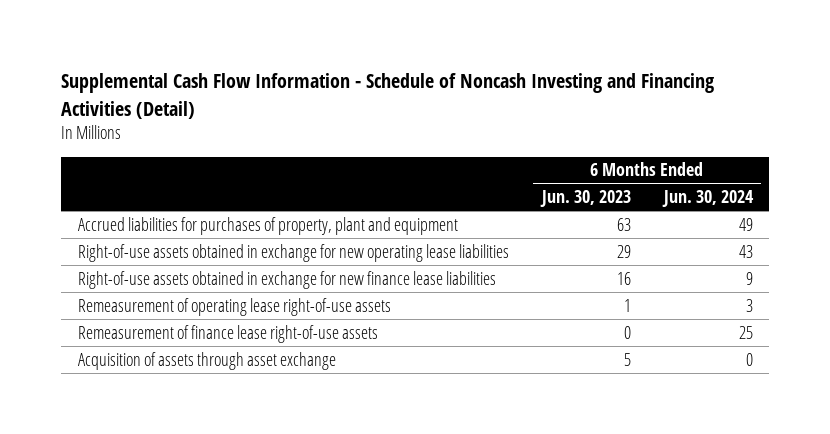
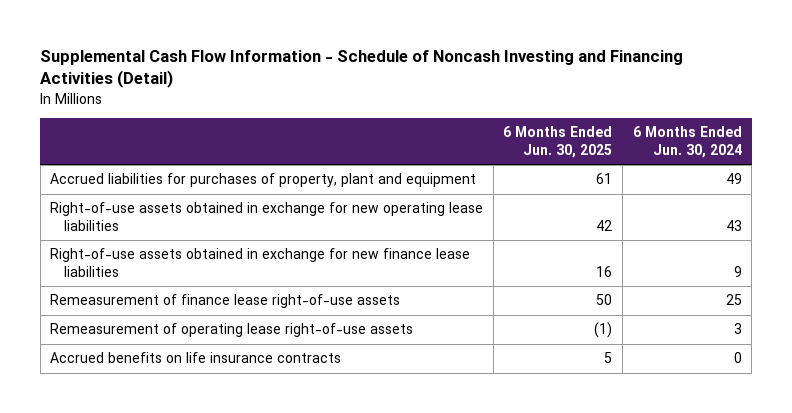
[539,190,631,208] Jun. 30, 2023 -> none
none -> [503,126,613,158] 6 Months Ended Jun. 30, 2025
[77,351,336,370] Acquisition of assets through asset exchange -> none
[77,297,391,316] Remeasurement of operating lease right-of-use assets -> [50,323,414,338] Remeasurement of operating lease right-of-use assets
none -> [50,352,342,364] Accrued benefits on life insurance contracts

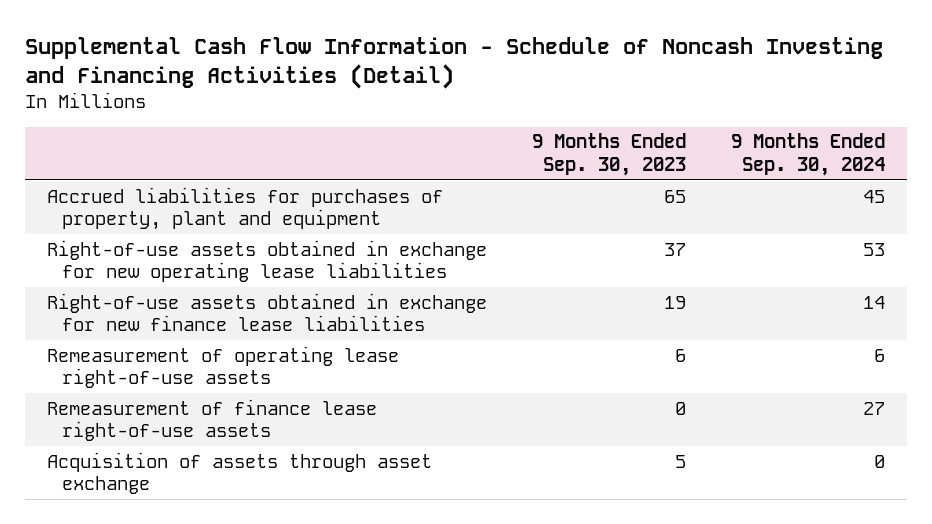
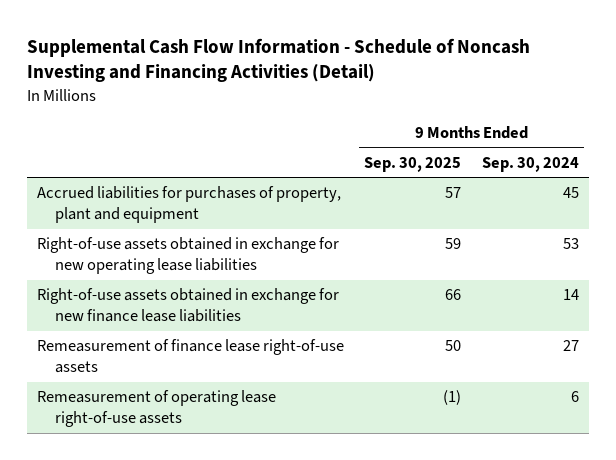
[531,133,686,177] 9 Months Ended Sep. 30, 2023 -> none
none -> [364,156,462,172] Sep. 30, 2025
[47,451,433,495] Acquisition of assets through asset exchange -> none
[47,345,400,389] Remeasurement of operating lease right-of-use assets -> [36,390,276,428] Remeasurement of operating lease right-of-use assets

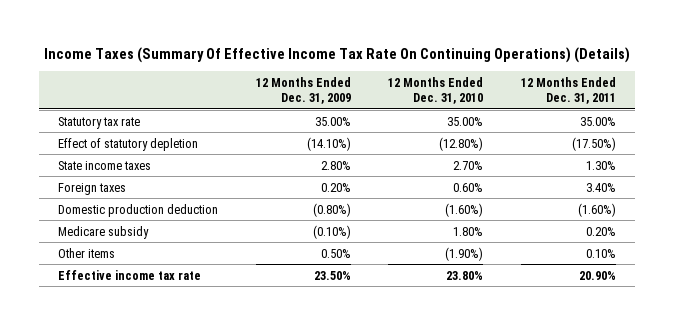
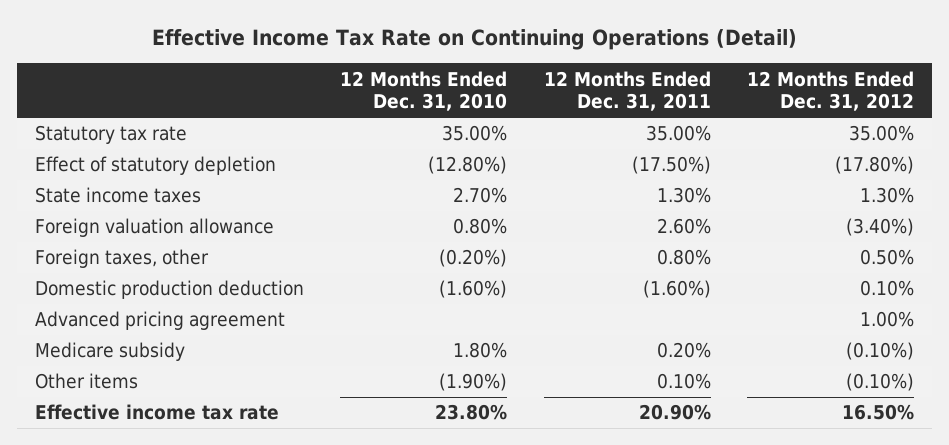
[43,46,630,63] Income Taxes (Summary Of Effective Income Tax Rate On Continuing Operations) (Details) -> [152,29,798,51] Effective Income Tax Rate on Continuing Operations (Detail)
[255,76,351,105] 12 Months Ended Dec. 31, 2009 -> none
none -> [746,70,914,112] 12 Months Ended Dec. 31, 2012
none -> [34,218,274,238] Foreign valuation allowance
[58,182,127,195] Foreign taxes -> [34,249,209,269] Foreign taxes, other
[453,182,484,192] 0.60% -> [439,249,508,268] (0.20%)
[585,182,616,192] 3.40% -> [656,249,711,266] 0.80%
none -> [34,311,285,331] Advanced pricing agreement

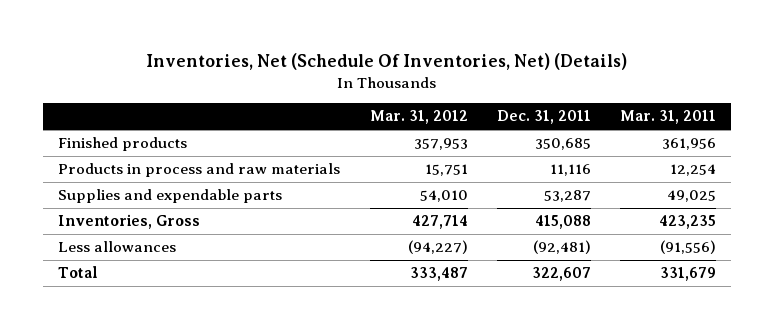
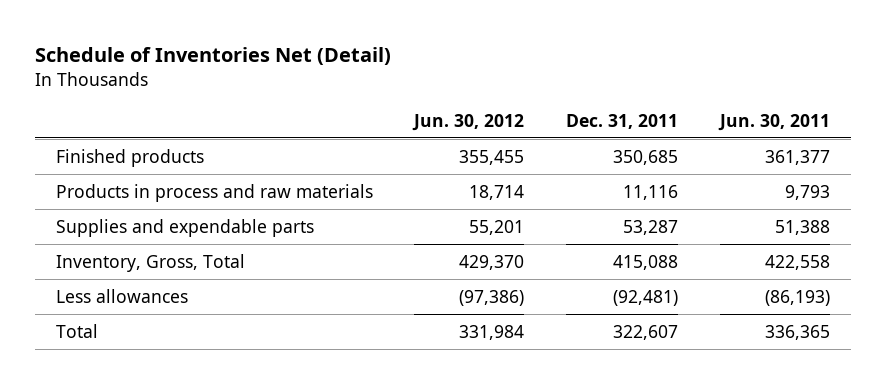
[146,53,628,71] Inventories, Net (Schedule Of Inventories, Net) (Details) -> [34,46,391,65] Schedule of Inventories Net (Detail)
[369,110,468,125] Mar. 31, 2012 -> none
[620,110,717,125] Mar. 31, 2011 -> none
none -> [412,113,525,131] Jun. 30, 2012
none -> [717,113,830,131] Jun. 30, 2011
[58,214,201,230] Inventories, Gross -> [55,253,245,272] Inventory, Gross, Total

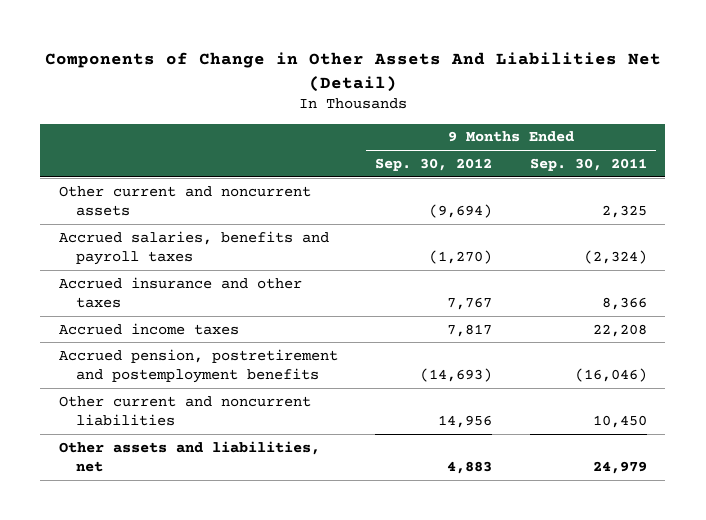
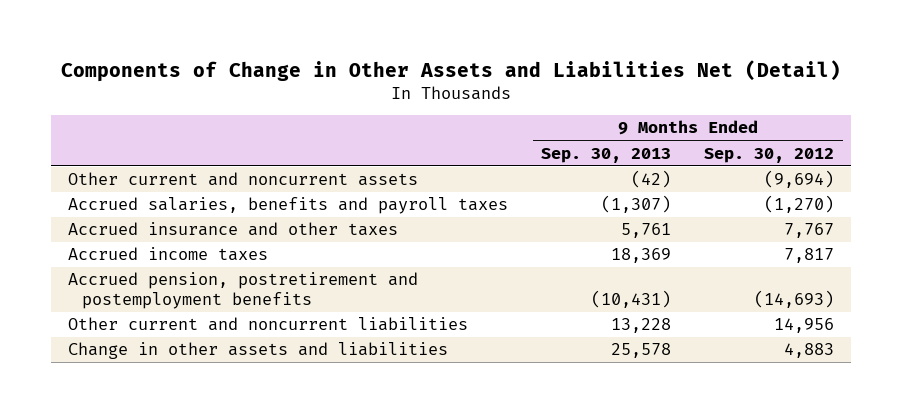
[44,52,661,92] Components of Change in Other Assets And Liabilities Net (Detail) -> [61,59,842,82] Components of Change in Other Assets and Liabilities Net (Detail)
[529,157,647,171] Sep. 30, 2011 -> none
none -> [541,147,672,163] Sep. 30, 2013
[59,440,321,472] Other assets and liabilities, net -> [67,342,448,360] Change in other assets and liabilities

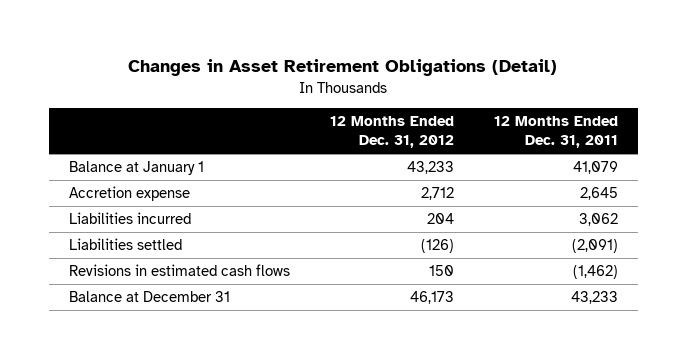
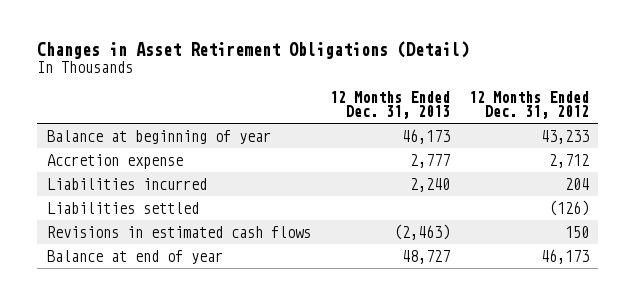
[493,116,618,149] 12 Months Ended Dec. 31, 2011 -> none
none -> [329,90,450,120] 12 Months Ended Dec. 31, 2013
[68,161,204,176] Balance at January 1 -> [46,129,271,144] Balance at beginning of year
[68,291,230,303] Balance at December 31 -> [46,249,223,264] Balance at end of year

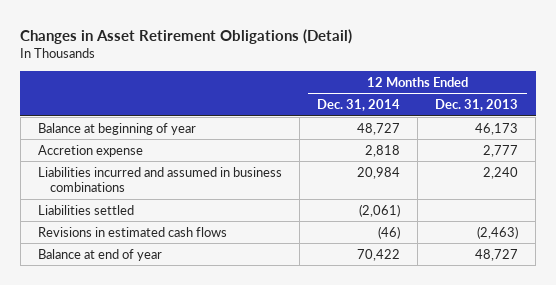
[468,90,589,120] 12 Months Ended Dec. 31, 2012 -> none
none -> [317,99,401,112] Dec. 31, 2014
[46,177,207,190] Liabilities incurred -> [37,166,282,193] Liabilities incurred and assumed in business combinations

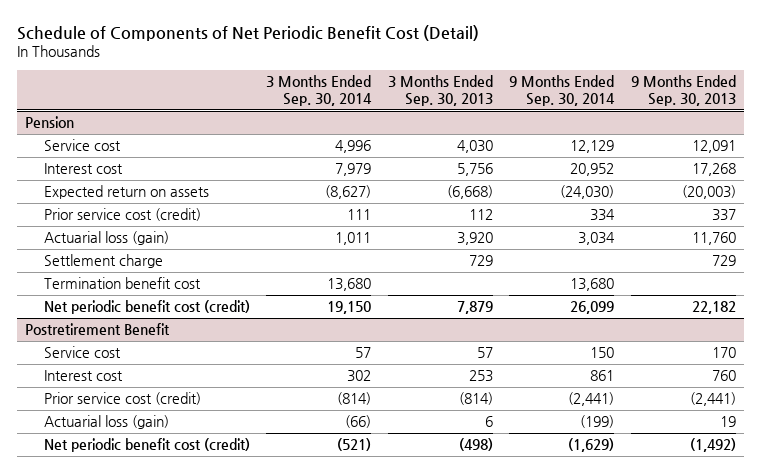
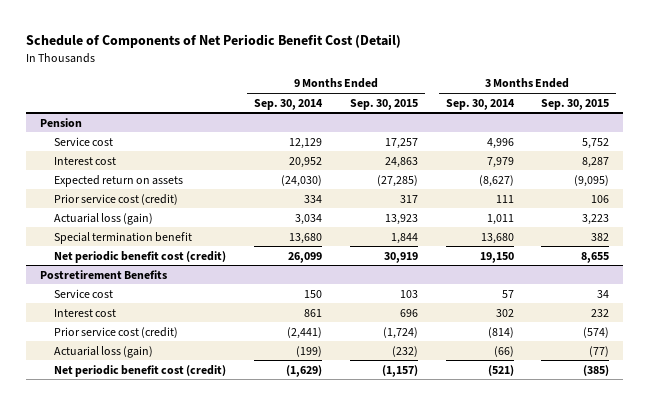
[387,74,493,106] 3 Months Ended Sep. 30, 2013 -> none
[630,74,736,106] 9 Months Ended Sep. 30, 2013 -> none
none -> [349,98,418,110] Sep. 30, 2015
none -> [541,98,610,110] Sep. 30, 2015
[43,254,163,269] Settlement charge -> none
[43,277,201,290] Termination benefit cost -> [54,231,193,244] Special termination benefit
[25,323,171,336] Postretirement Benefit -> [40,269,168,279] Postretirement Benefits

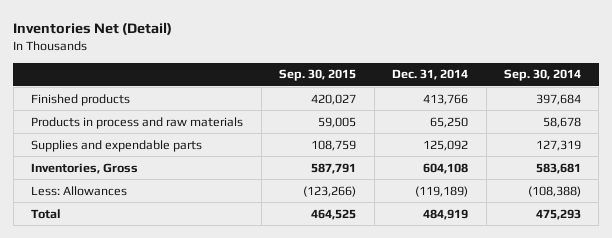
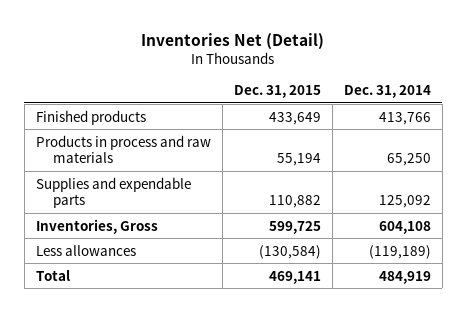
[279,69,357,82] Sep. 30, 2015 -> none
[504,69,582,82] Sep. 30, 2014 -> none
none -> [233,85,321,99] Dec. 31, 2015
[31,185,128,196] Less: Allowances -> [35,244,136,256] Less allowances

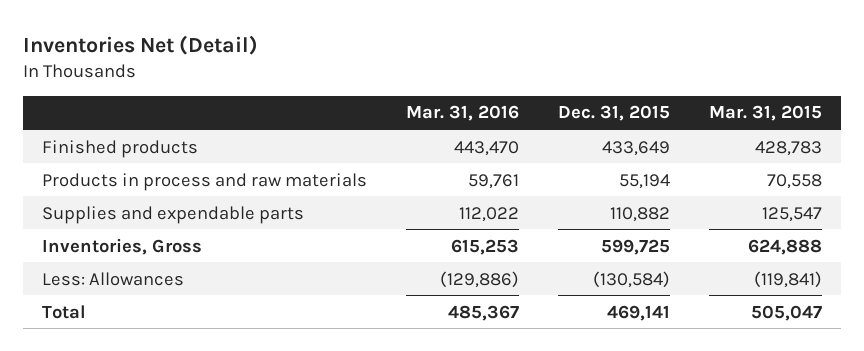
[343,85,431,99] Dec. 31, 2014 -> none
none -> [406,105,520,122] Mar. 31, 2016
none -> [708,105,822,122] Mar. 31, 2015
[35,244,136,256] Less allowances -> [42,271,185,286] Less: Allowances

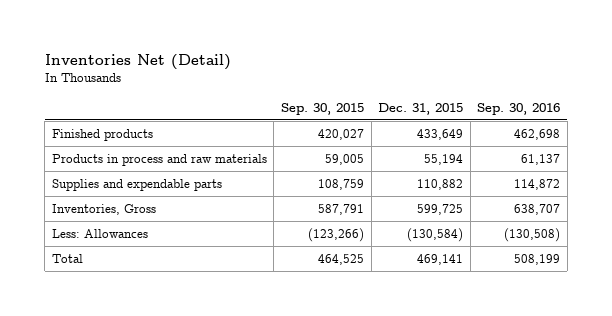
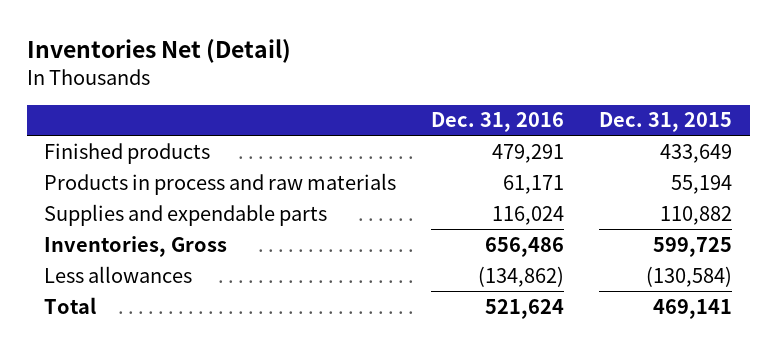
[280,102,364,115] Sep. 30, 2015 -> none
[477,102,561,115] Sep. 30, 2016 -> none
none -> [431,112,565,133] Dec. 31, 2016
[51,228,148,238] Less: Allowances -> [44,265,193,283] Less allowances

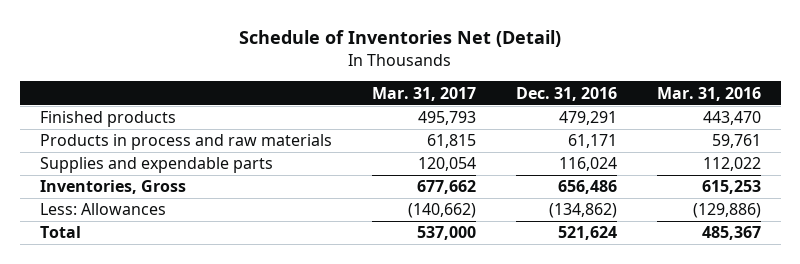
[26,38,291,63] Inventories Net (Detail) -> [239,30,562,48] Schedule of Inventories Net (Detail)
[599,112,733,133] Dec. 31, 2015 -> none
none -> [371,86,476,101] Mar. 31, 2017
none -> [656,86,761,101] Mar. 31, 2016
[44,265,193,283] Less allowances -> [39,203,166,216] Less: Allowances

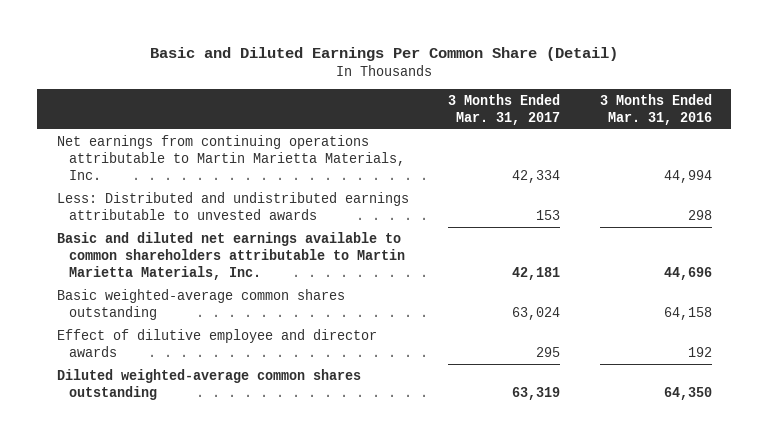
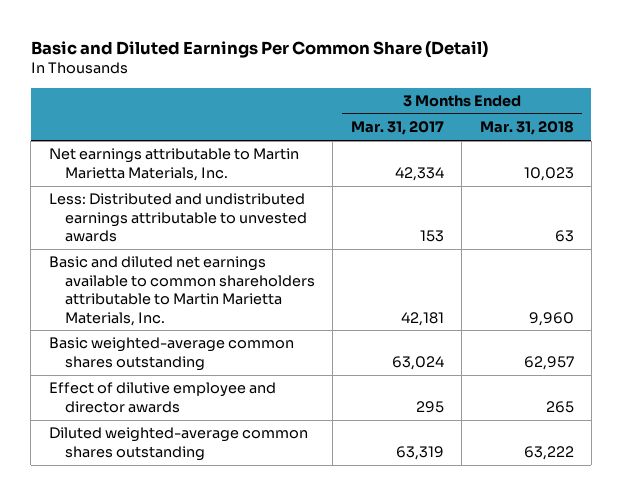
[599,93,712,125] 3 Months Ended Mar. 31, 2016 -> none
none -> [479,121,574,136] Mar. 31, 2018
[56,134,405,181] Net earnings from continuing operations attributable to Martin Marietta Materials, Inc. -> [48,148,299,181] Net earnings attributable to Martin Marietta Materials, Inc.

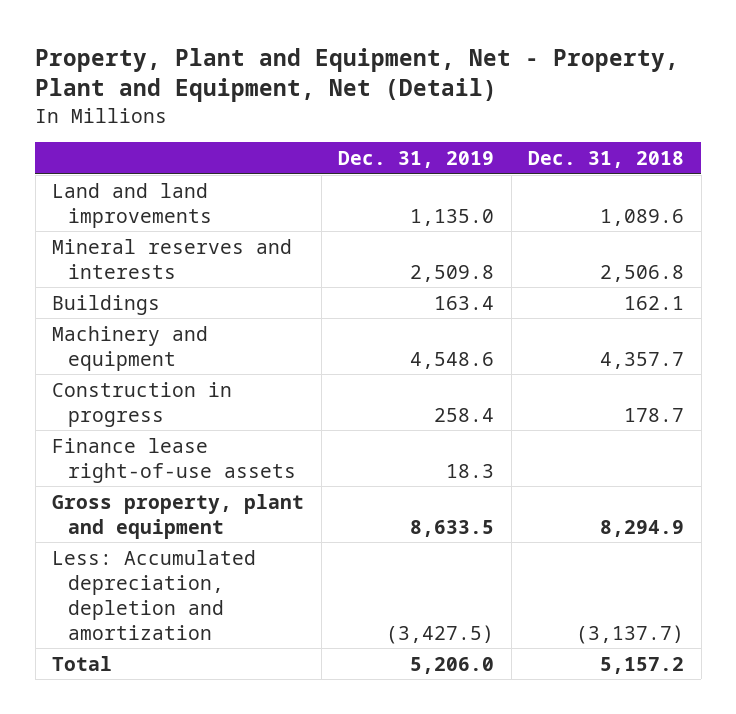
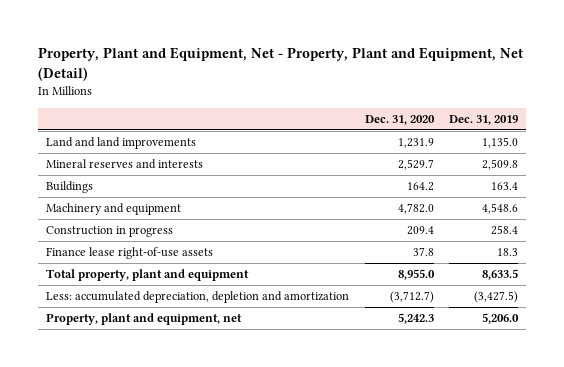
[528,150,685,168] Dec. 31, 2018 -> none
none -> [364,114,435,125] Dec. 31, 2020
[52,493,305,539] Gross property, plant and equipment -> [46,269,250,282] Total property, plant and equipment
[52,549,257,640] Less: Accumulated depreciation, depletion and amortization -> [46,291,350,304] Less: accumulated depreciation, depletion and amortization
[52,655,113,671] Total -> [46,313,243,326] Property, plant and equipment, net

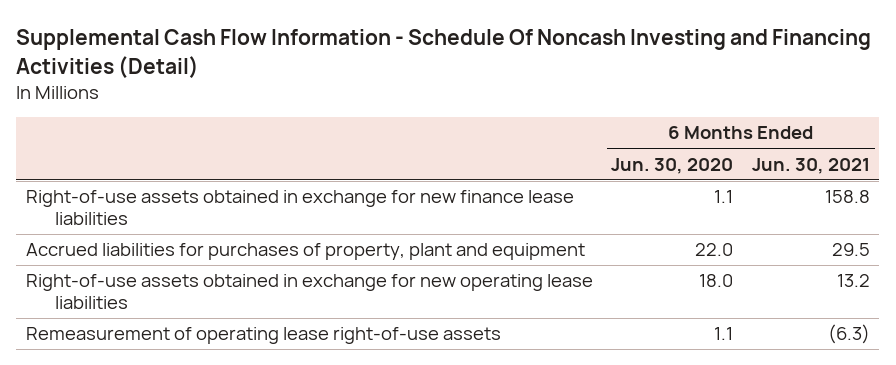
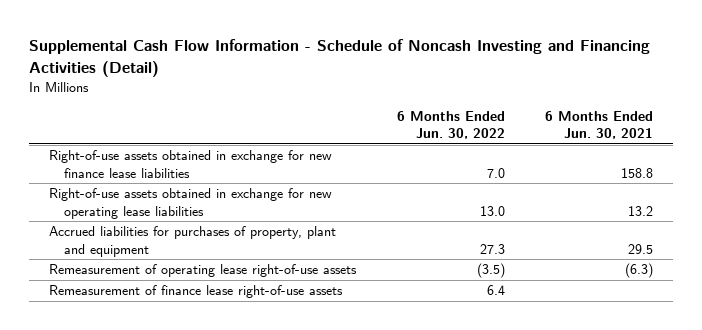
[16,28,872,78] Supplemental Cash Flow Information - Schedule Of Noncash Investing and Financing Activities (Detail) -> [29,39,651,77] Supplemental Cash Flow Information - Schedule of Noncash Investing and Financing Activities (Detail)
[611,157,734,174] Jun. 30, 2020 -> none
none -> [396,111,505,140] 6 Months Ended Jun. 30, 2022
[25,243,585,261] Accrued liabilities for purchases of property, plant and equipment -> [49,226,337,257] Accrued liabilities for purchases of property, plant and equipment
none -> [49,285,344,299] Remeasurement of finance lease right-of-use assets

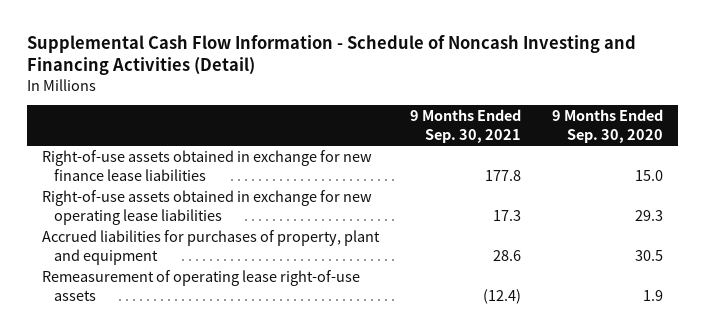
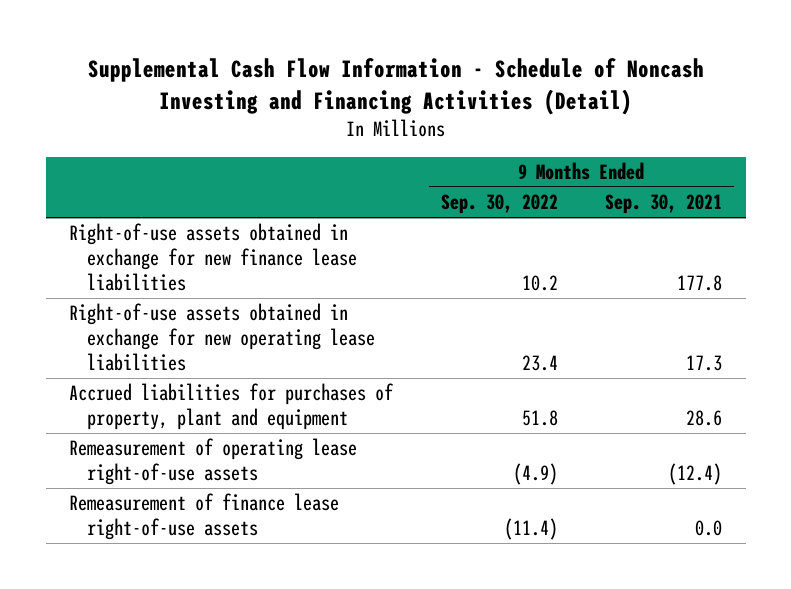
[551,109,663,143] 9 Months Ended Sep. 30, 2020 -> none
none -> [440,194,558,215] Sep. 30, 2022
none -> [69,493,340,541] Remeasurement of finance lease right-of-use assets

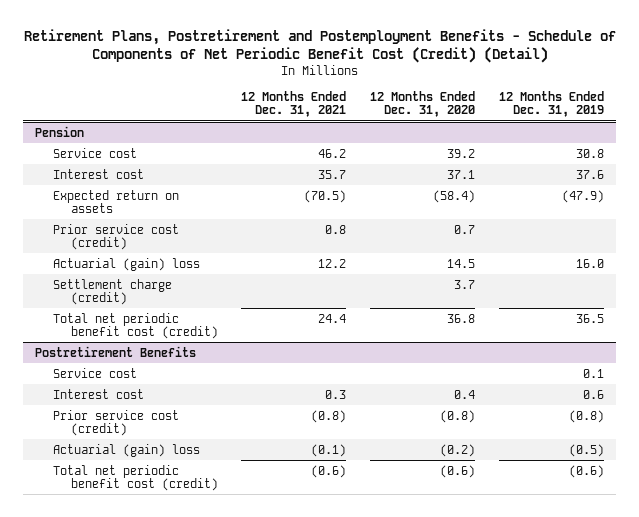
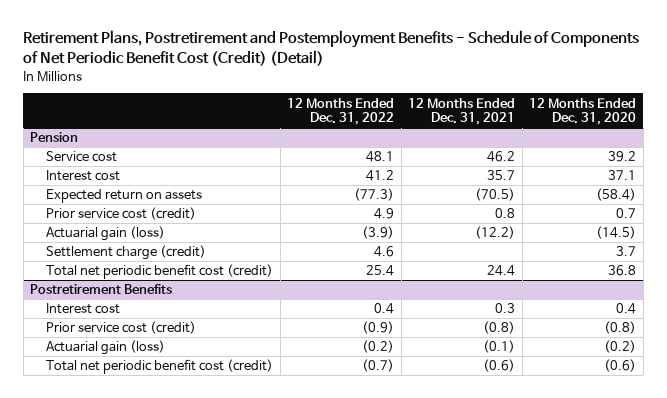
[498,91,604,118] 12 Months Ended Dec. 31, 2019 -> none
none -> [287,97,395,126] 12 Months Ended Dec. 31, 2022
[53,257,201,271] Actuarial (gain) loss -> [45,226,165,242] Actuarial gain (loss)
[318,258,347,268] 12.2 -> [475,226,516,240] (12.2)
[447,258,476,268] 14.5 -> [596,226,637,240] (14.5)
[53,367,138,378] Service cost -> none
[53,443,201,457] Actuarial (gain) loss -> [45,340,165,356] Actuarial gain (loss)

